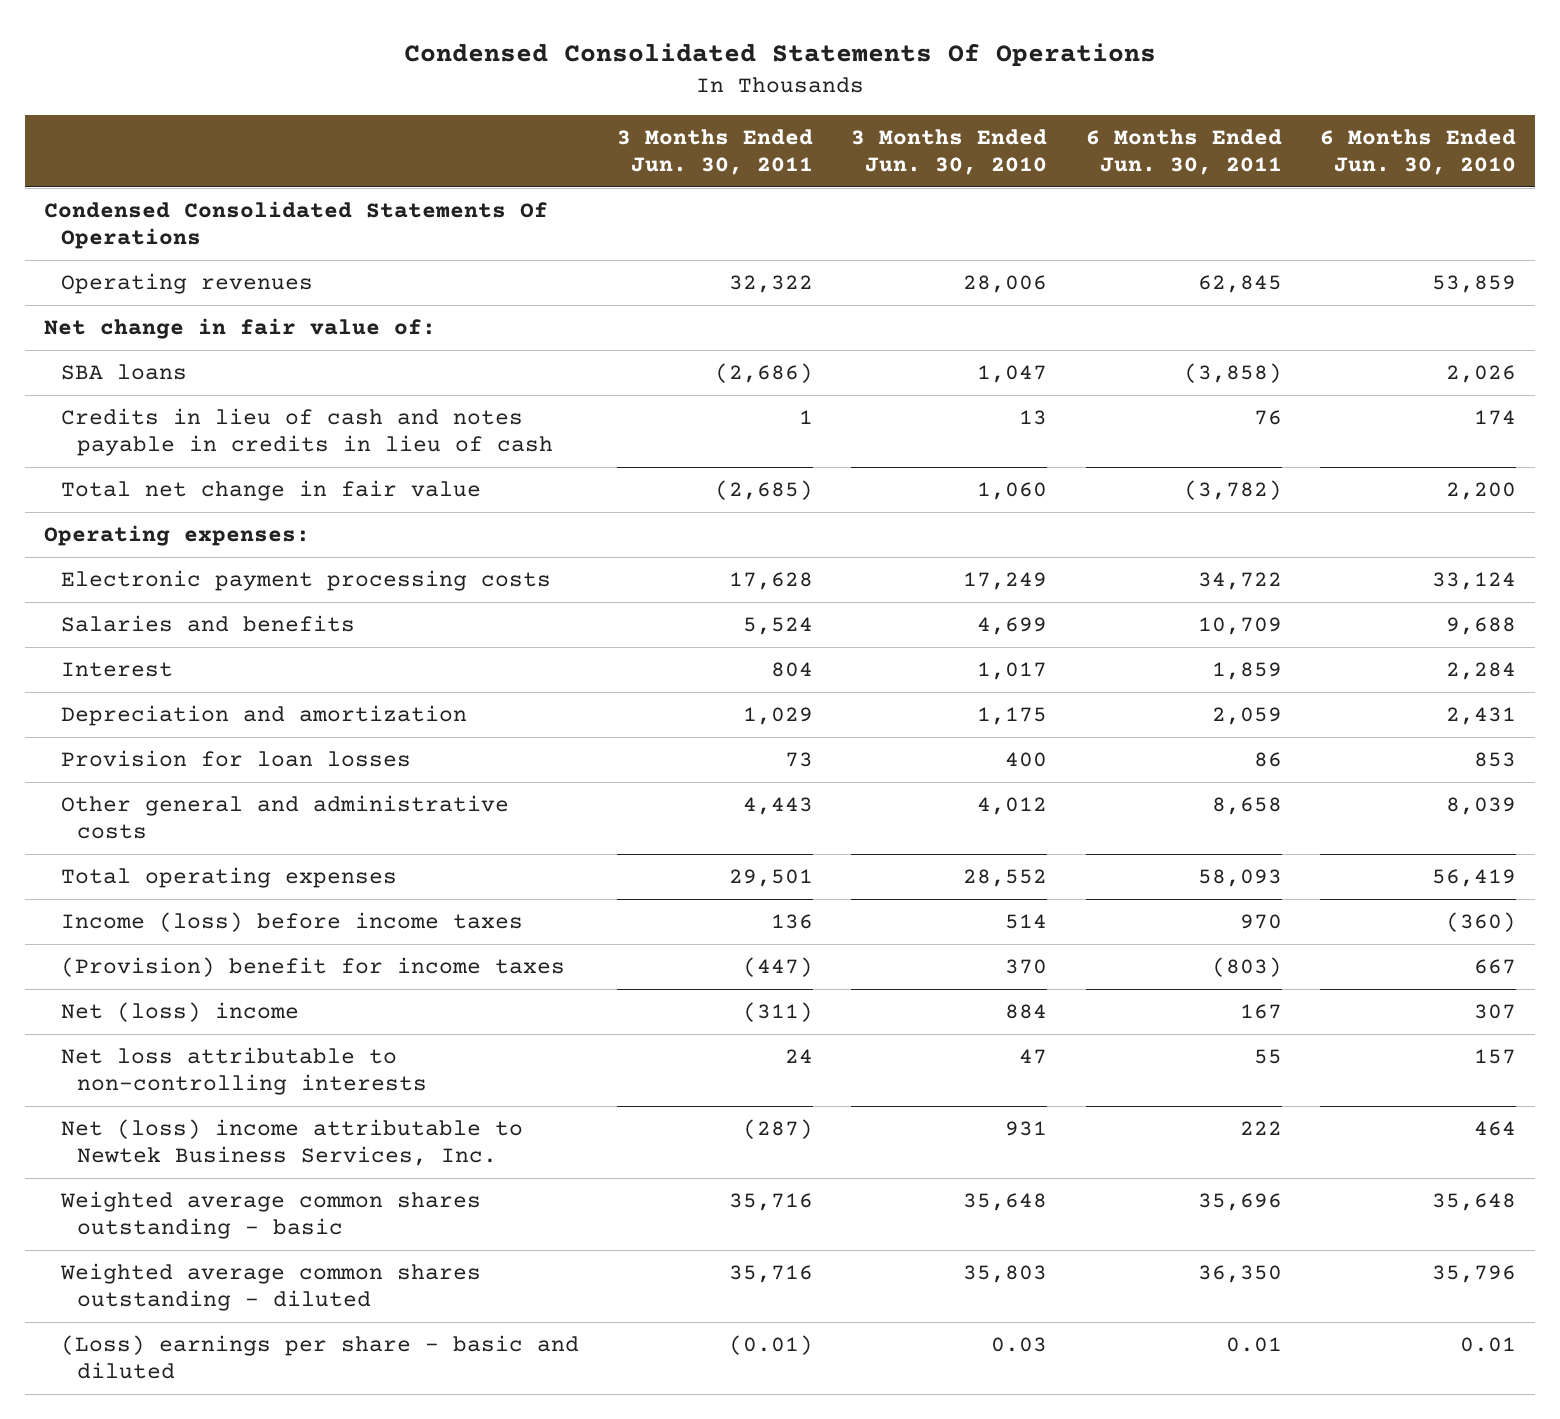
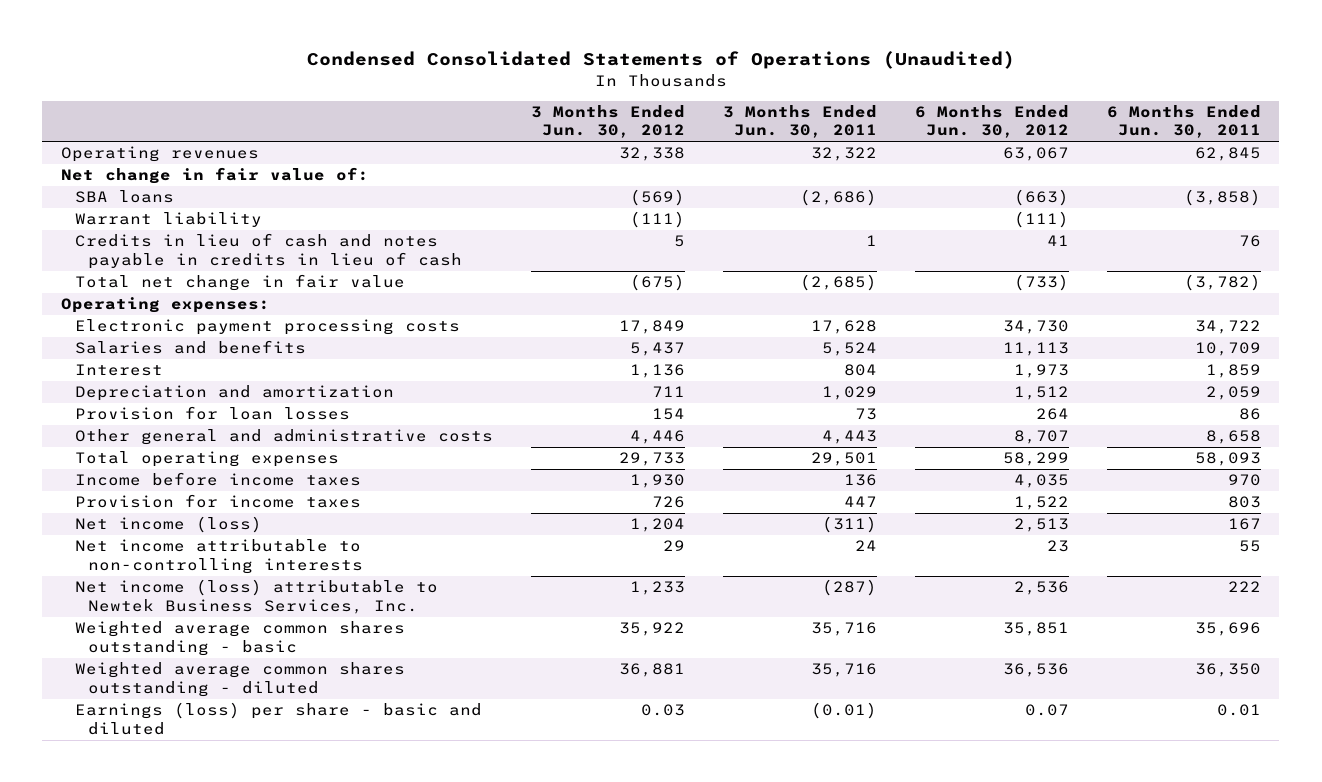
[404,43,1157,68] Condensed Consolidated Statements Of Operations -> [306,51,1015,70] Condensed Consolidated Statements of Operations (Unaudited)
[851,129,1048,175] 3 Months Ended Jun. 30, 2010 -> none
[1320,129,1517,175] 6 Months Ended Jun. 30, 2010 -> none
none -> [530,105,685,139] 3 Months Ended Jun. 30, 2012
none -> [914,105,1069,139] 6 Months Ended Jun. 30, 2012
[44,201,549,249] Condensed Consolidated Statements Of Operations -> none
none -> [74,212,262,228] Warrant liability
[60,912,523,933] Income (loss) before income taxes -> [74,472,361,487] Income before income taxes
[60,957,565,978] (Provision) benefit for income taxes -> [74,494,361,509] Provision for income taxes
[742,957,813,978] (447) -> [843,496,877,508] 447
[1211,957,1282,978] (803) -> [1227,496,1261,509] 803
[60,1002,299,1023] Net (loss) income -> [74,516,262,534] Net income (loss)
[60,1047,427,1095] Net loss attributable to non-controlling interests -> [74,539,364,574] Net income attributable to non-controlling interests
[60,1119,523,1166] Net (loss) income attributable to Newtek Business Services, Inc. -> [74,579,438,614] Net income (loss) attributable to Newtek Business Services, Inc.
[60,1335,579,1379] (Loss) earnings per share - basic and diluted -> [74,702,482,735] Earnings (loss) per share - basic and diluted

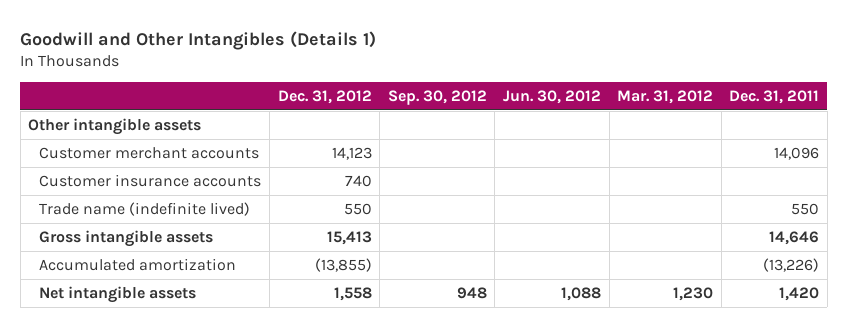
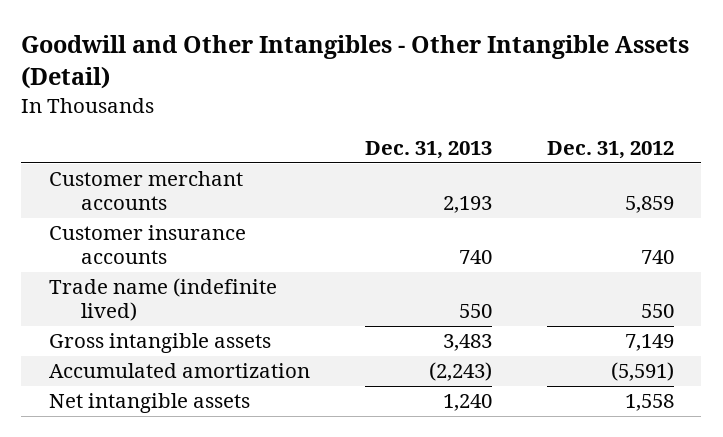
[20,30,377,50] Goodwill and Other Intangibles (Details 1) -> [21,35,690,89] Goodwill and Other Intangibles - Other Intangible Assets (Detail)
[387,89,487,105] Sep. 30, 2012 -> none
[502,89,601,104] Jun. 30, 2012 -> none
[617,89,714,104] Mar. 31, 2012 -> none
[729,89,820,104] Dec. 31, 2011 -> none
none -> [364,141,492,160] Dec. 31, 2013
[28,118,202,136] Other intangible assets -> none
[331,147,372,161] 14,123 -> [624,196,674,214] 5,859
[326,231,372,246] 15,413 -> [624,334,674,352] 7,149
[314,258,372,273] (13,855) -> [610,362,674,382] (5,591)

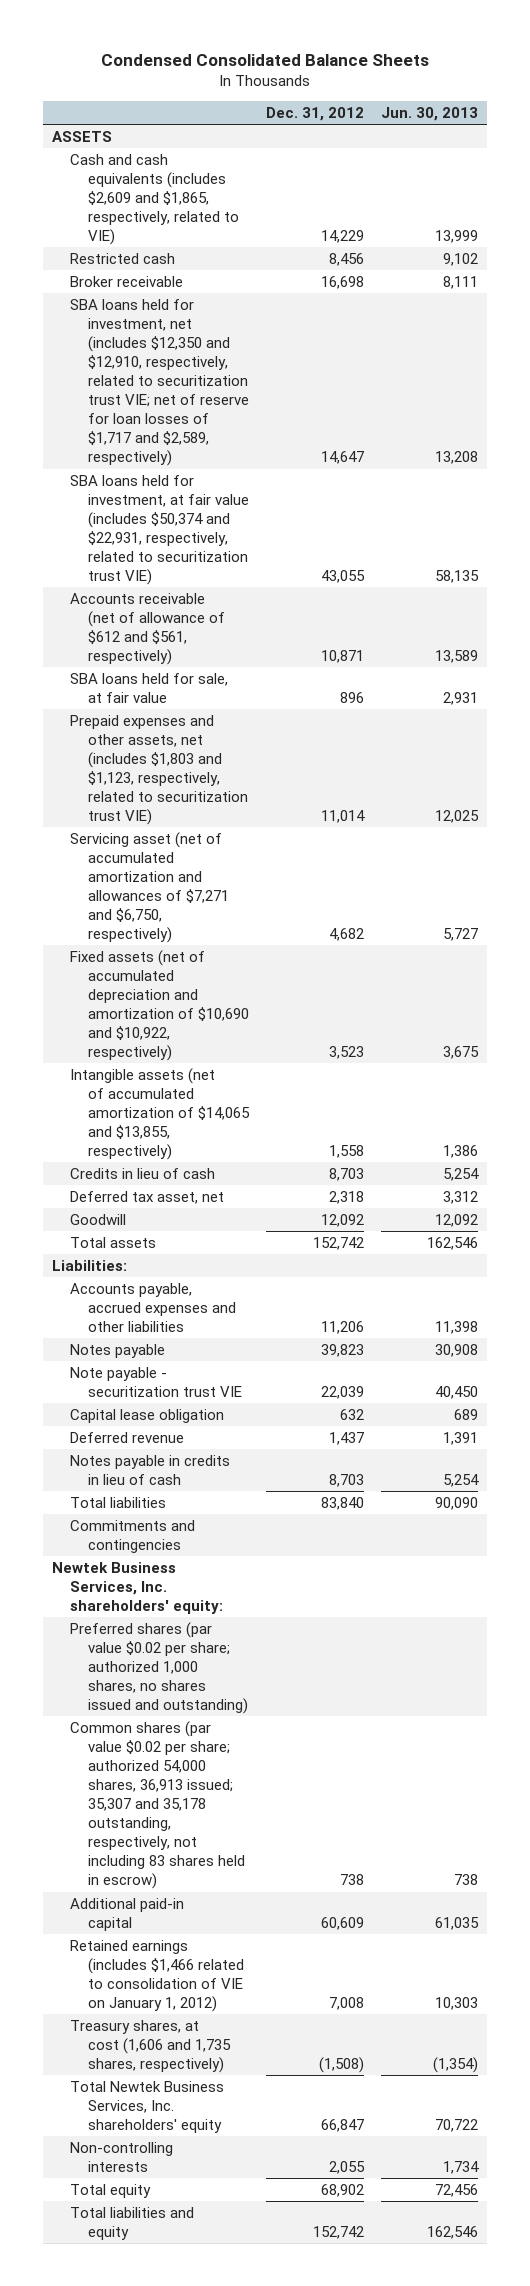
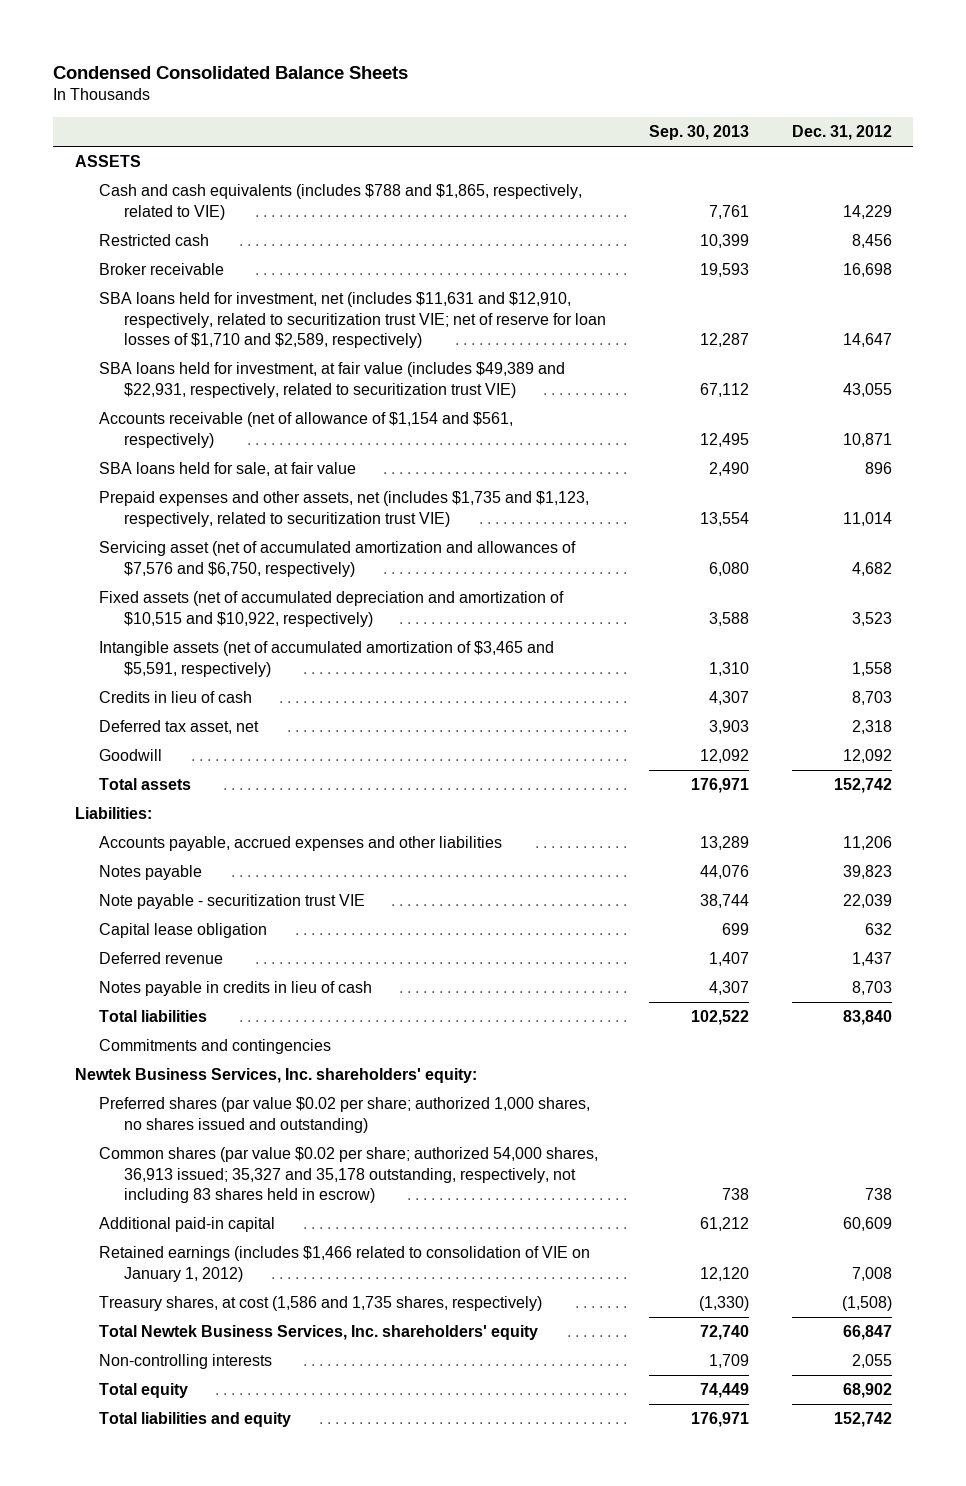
[381,106,479,121] Jun. 30, 2013 -> none
none -> [648,124,749,140] Sep. 30, 2013
[69,153,239,246] Cash and cash equivalents (includes $2,609 and $1,865, respectively, related to VIE) -> [99,184,583,220] Cash and cash equivalents (includes $788 and $1,865, respectively, related to VIE)
[69,298,249,467] SBA loans held for investment, net (includes $12,350 and $12,910, respectively, related to securitization trust VIE; net of reserve for loan losses of $1,717 and $2,589, respectively) -> [99,292,607,349] SBA loans held for investment, net (includes $11,631 and $12,910, respectively, related to securitization trust VIE; net of reserve for loan losses of $1,710 and $2,589, respectively)
[69,474,249,586] SBA loans held for investment, at fair value (includes $50,374 and $22,931, respectively, related to securitization trust VIE) -> [99,362,566,398] SBA loans held for investment, at fair value (includes $49,389 and $22,931, respectively, related to securitization trust VIE)
[69,592,225,666] Accounts receivable (net of allowance of $612 and $561, respectively) -> [99,412,514,448] Accounts receivable (net of allowance of $1,154 and $561, respectively)
[69,714,248,826] Prepaid expenses and other assets, net (includes $1,803 and $1,123, respectively, related to securitization trust VIE) -> [99,491,590,527] Prepaid expenses and other assets, net (includes $1,735 and $1,123, respectively, related to securitization trust VIE)
[69,831,229,944] Servicing asset (net of accumulated amortization and allowances of $7,271 and $6,750, respectively) -> [99,541,577,577] Servicing asset (net of accumulated amortization and allowances of $7,576 and $6,750, respectively)
[69,949,249,1062] Fixed assets (net of accumulated depreciation and amortization of $10,690 and $10,922, respectively) -> [99,591,565,627] Fixed assets (net of accumulated depreciation and amortization of $10,515 and $10,922, respectively)
[69,1067,250,1161] Intangible assets (net of accumulated amortization of $14,065 and $13,855, respectively) -> [99,641,555,677] Intangible assets (net of accumulated amortization of $3,465 and $5,591, respectively)
[69,1720,245,1890] Common shares (par value $0.02 per share; authorized 54,000 shares, 36,913 issued; 35,307 and 35,178 outstanding, respectively, not including 83 shares held in escrow) -> [99,1147,599,1204] Common shares (par value $0.02 per share; authorized 54,000 shares, 36,913 issued; 35,327 and 35,178 outstanding, respectively, not including 83 shares held in escrow)
[69,2019,231,2073] Treasury shares, at cost (1,606 and 1,735 shares, respectively) -> [99,1296,543,1312] Treasury shares, at cost (1,586 and 1,735 shares, respectively)

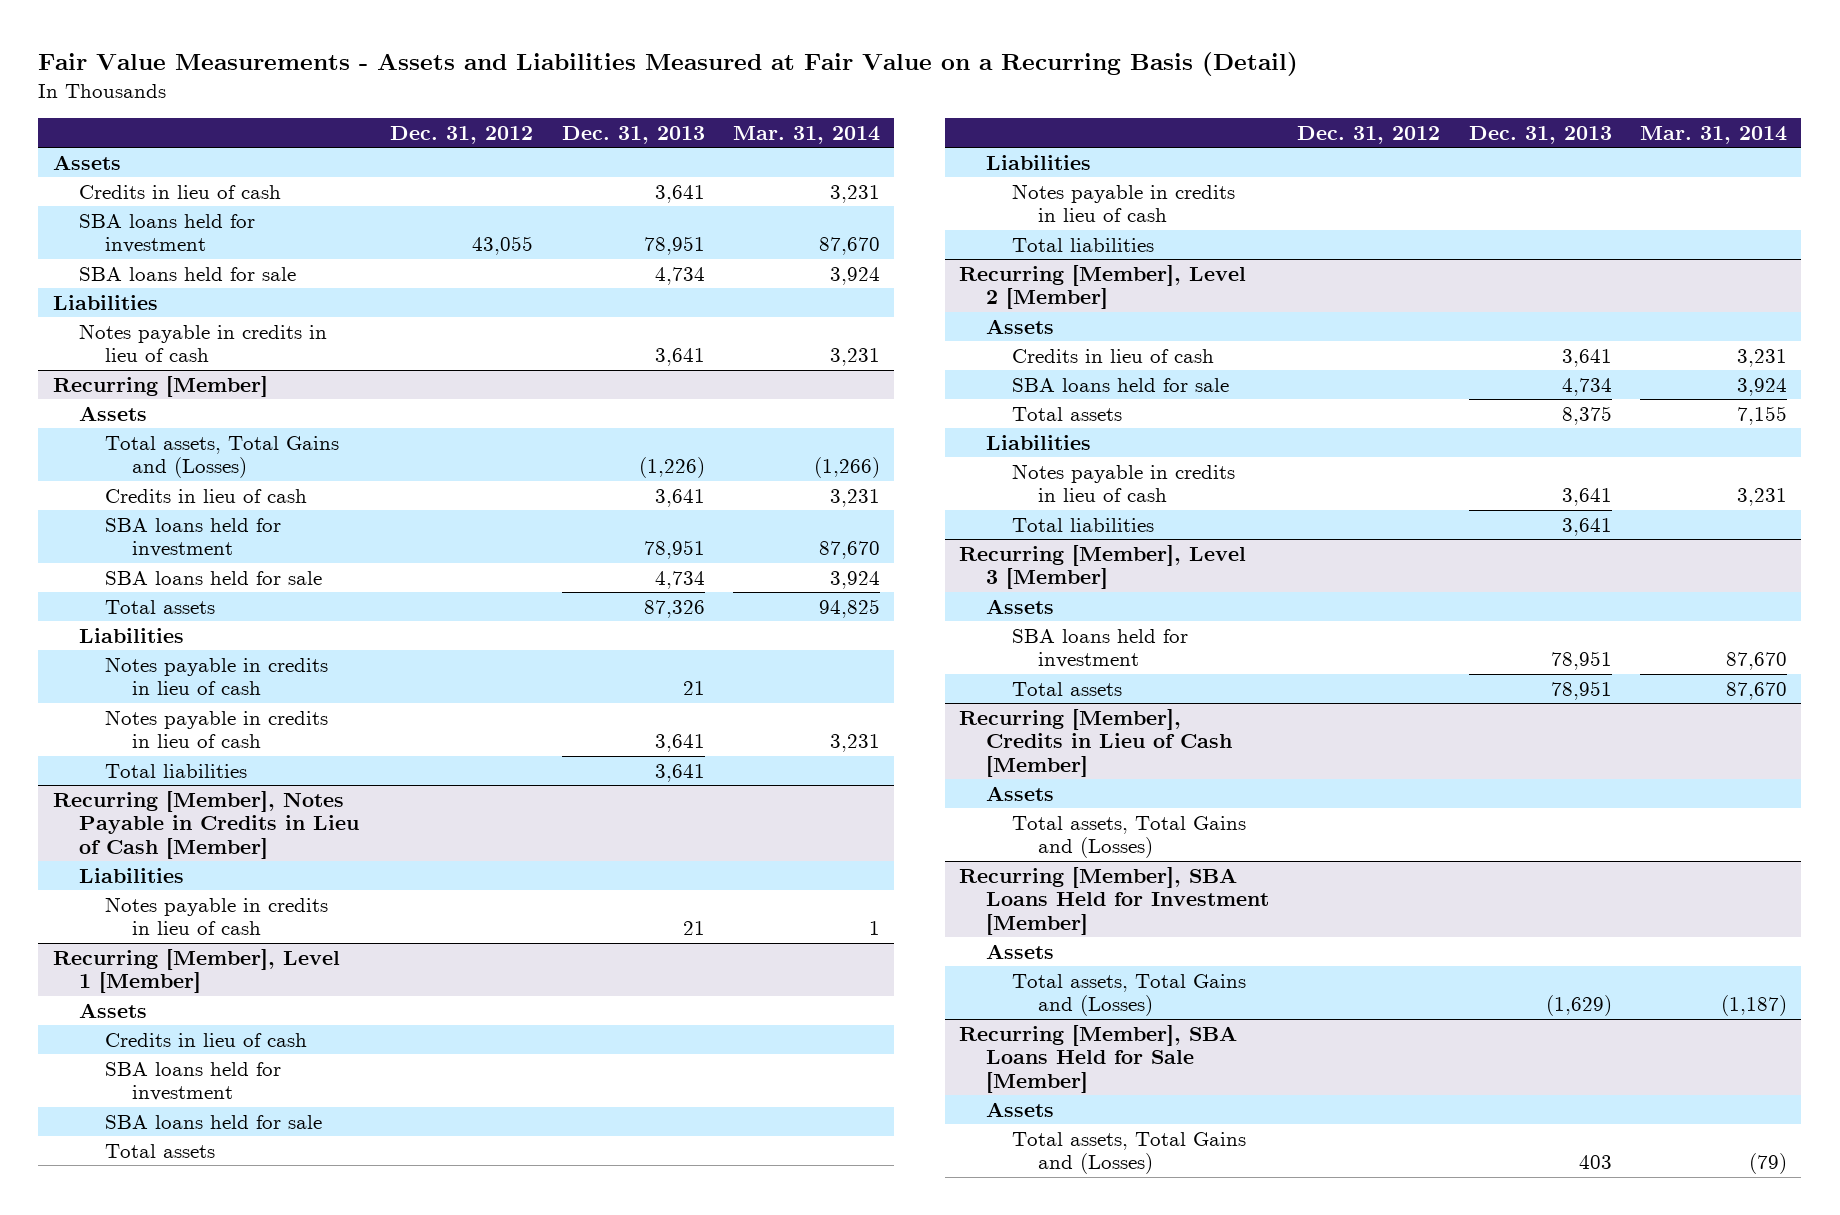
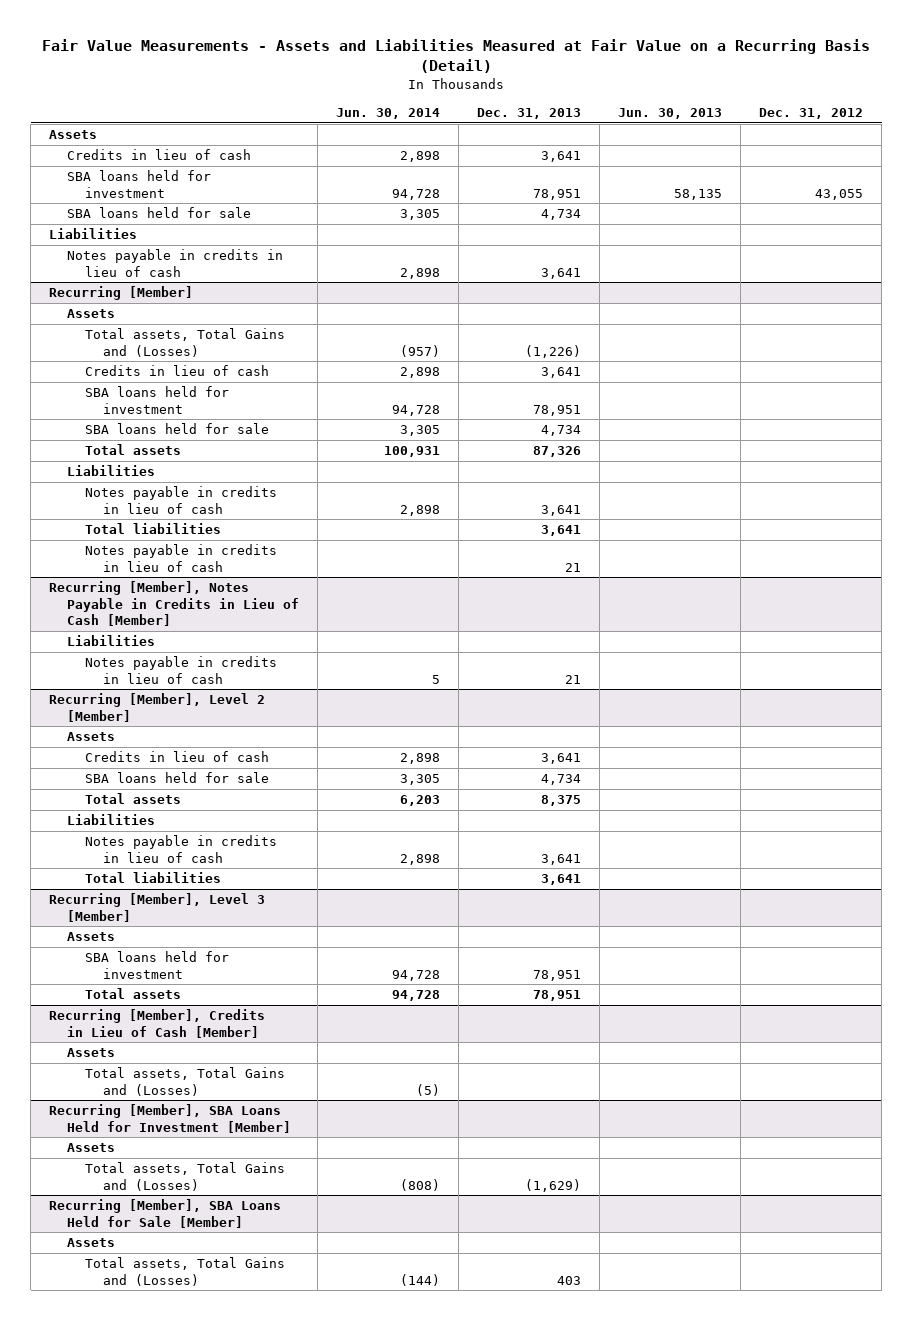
[733,125,881,144] Mar. 31, 2014 -> none
none -> [336,108,441,120] Jun. 30, 2014
none -> [618,108,723,120] Jun. 30, 2013
[105,656,329,696] Notes payable in credits in lieu of cash -> [85,544,278,572] Notes payable in credits in lieu of cash
[52,948,340,994] Recurring [Member], Level 1 [Member] -> none
[78,1002,147,1018] Assets -> none
[105,1032,308,1047] Credits in lieu of cash -> none
[105,1061,282,1102] SBA loans held for investment -> none
[105,1114,323,1129] SBA loans held for sale -> none
[105,1143,216,1158] Total assets -> none
[985,154,1091,170] Liabilities -> none
[1012,183,1236,223] Notes payable in credits in lieu of cash -> none
[1012,237,1155,252] Total liabilities -> none

